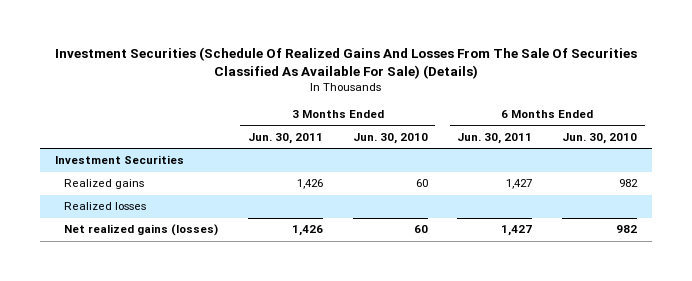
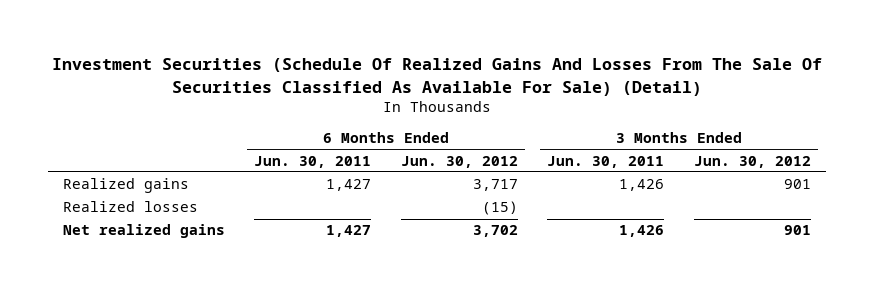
[54,46,637,79] Investment Securities (Schedule Of Realized Gains And Losses From The Sale Of Securities Classified As Available For Sale) (Details) -> [51,58,822,96] Investment Securities (Schedule Of Realized Gains And Losses From The Sale Of Securities Classified As Available For Sale) (Detail)
[352,133,428,145] Jun. 30, 2010 -> none
[562,133,638,145] Jun. 30, 2010 -> none
none -> [400,155,518,168] Jun. 30, 2012
none -> [693,155,811,168] Jun. 30, 2012
[54,155,184,165] Investment Securities -> none
[64,224,219,237] Net realized gains (losses) -> [62,224,225,239] Net realized gains

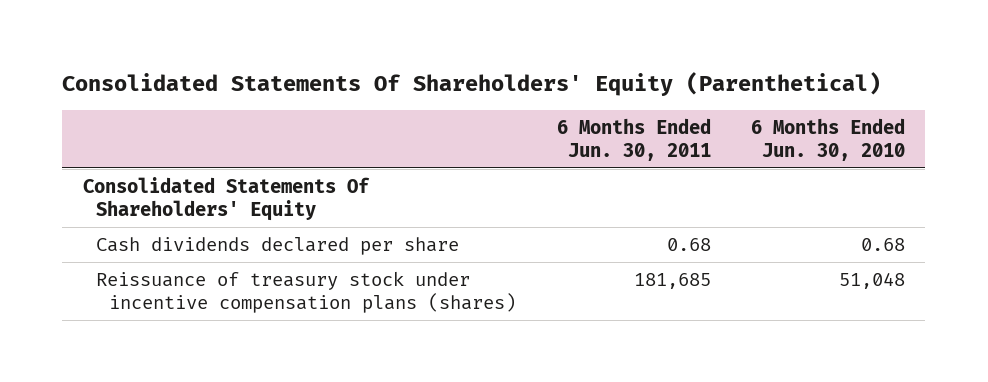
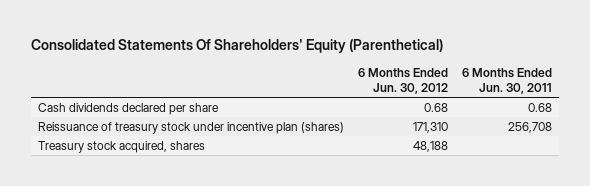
[751,117,906,161] 6 Months Ended Jun. 30, 2010 -> none
none -> [358,67,449,94] 6 Months Ended Jun. 30, 2012
[82,177,370,222] Consolidated Statements Of Shareholders' Equity -> none
[96,271,517,314] Reissuance of treasury stock under incentive compensation plans (shares) -> [38,122,345,135] Reissuance of treasury stock under incentive plan (shares)
[633,273,711,290] 181,685 -> [508,122,553,134] 256,708
none -> [38,141,206,154] Treasury stock acquired, shares

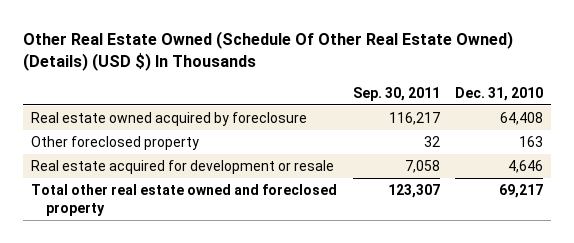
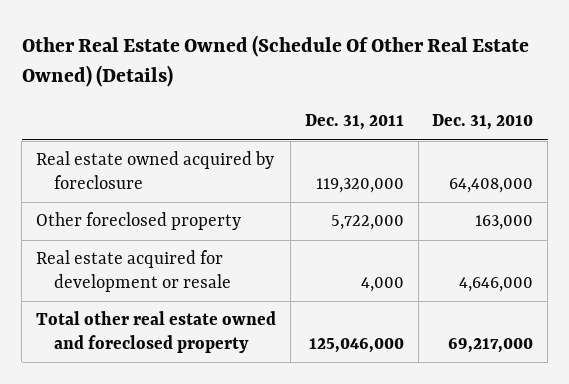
[23,31,514,71] Other Real Estate Owned (Schedule Of Other Real Estate Owned) (Details) (USD $) In Thousands -> [21,35,529,88] Other Real Estate Owned (Schedule Of Other Real Estate Owned) (Details)
[352,87,440,102] Sep. 30, 2011 -> none
none -> [304,114,404,131] Dec. 31, 2011
[500,111,544,125] 64,408 -> [449,177,534,193] 64,408,000
[519,135,544,147] 163 -> [475,215,534,231] 163,000
[508,159,544,173] 4,646 -> [459,276,534,292] 4,646,000
[499,183,544,198] 69,217 -> [448,337,534,353] 69,217,000

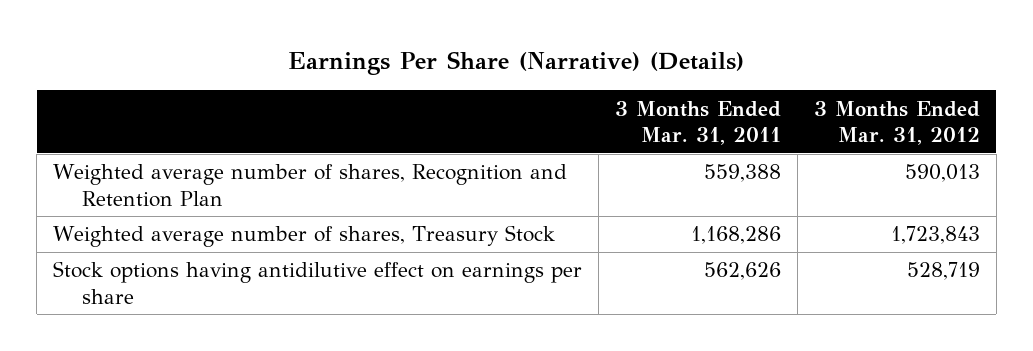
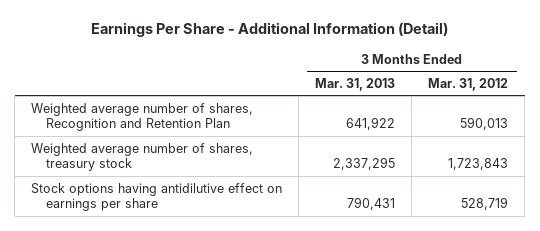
[288,51,745,76] Earnings Per Share (Narrative) (Details) -> [90,22,448,38] Earnings Per Share - Additional Information (Detail)
[614,100,781,145] 3 Months Ended Mar. 31, 2011 -> none
none -> [315,77,396,91] Mar. 31, 2013
[53,225,556,248] Weighted average number of shares, Treasury Stock -> [31,142,254,172] Weighted average number of shares, treasury stock

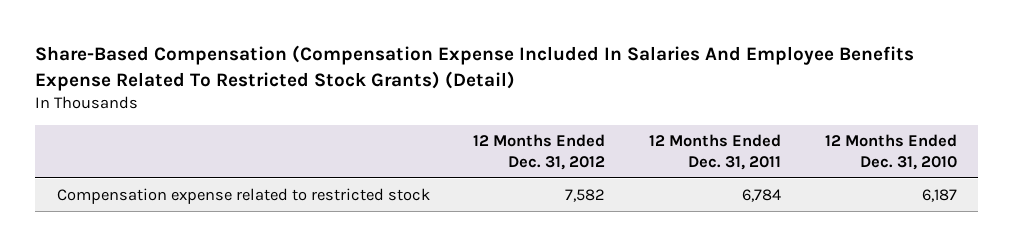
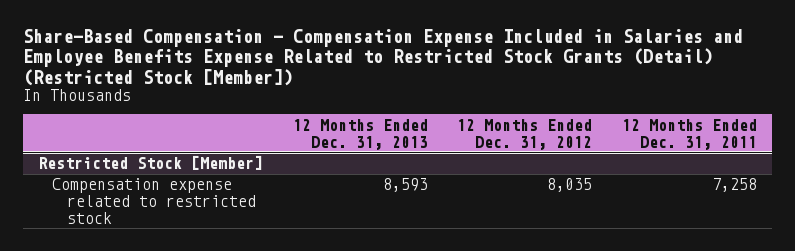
[34,45,914,91] Share-Based Compensation (Compensation Expense Included In Salaries And Employee Benefits Expense Related To Restricted Stock Grants) (Detail) -> [22,29,743,86] Share-Based Compensation - Compensation Expense Included in Salaries and Employee Benefits Expense Related to Restricted Stock Grants (Detail) (Restricted Stock [Member])
[824,133,957,170] 12 Months Ended Dec. 31, 2010 -> none
none -> [292,118,428,150] 12 Months Ended Dec. 31, 2013
none -> [37,155,263,171] Restricted Stock [Member]
[565,189,606,203] 7,582 -> [547,178,593,193] 8,035
[741,189,781,203] 6,784 -> [712,178,758,193] 7,258

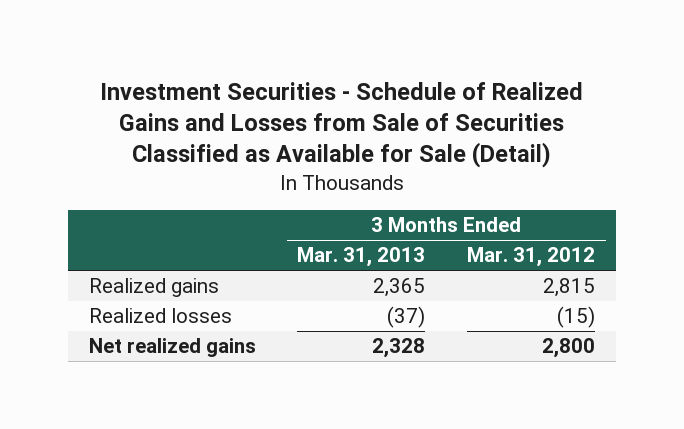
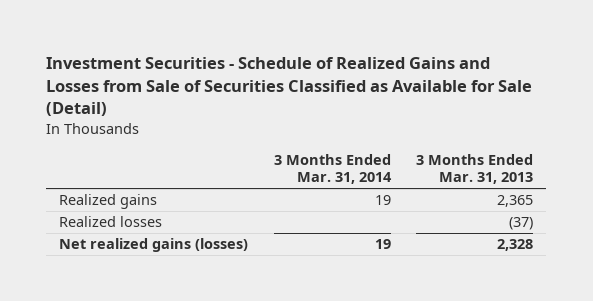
[467,247,596,268] Mar. 31, 2012 -> none
none -> [273,153,392,185] 3 Months Ended Mar. 31, 2014
[88,338,256,358] Net realized gains -> [59,238,249,253] Net realized gains (losses)

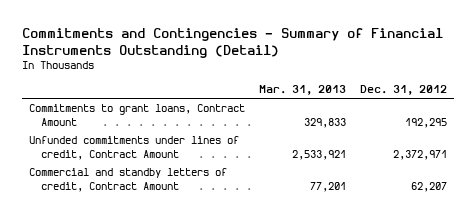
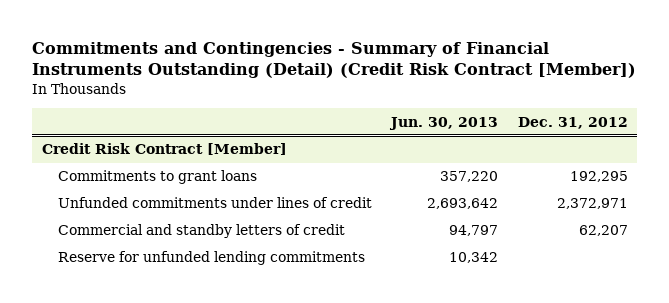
[21,28,443,58] Commitments and Contingencies - Summary of Financial Instruments Outstanding (Detail) -> [32,41,637,79] Commitments and Contingencies - Summary of Financial Instruments Outstanding (Detail) (Credit Risk Contract [Member])
[258,85,346,96] Mar. 31, 2013 -> none
none -> [389,116,499,130] Jun. 30, 2013
none -> [41,143,287,156] Credit Risk Contract [Member]
[28,104,245,127] Commitments to grant loans, Contract Amount -> [58,170,258,185] Commitments to grant loans
[28,136,239,161] Unfunded commitments under lines of credit, Contract Amount -> [58,197,373,209] Unfunded commitments under lines of credit
[28,168,227,193] Commercial and standby letters of credit, Contract Amount -> [58,224,346,239] Commercial and standby letters of credit
none -> [58,251,366,266] Reserve for unfunded lending commitments

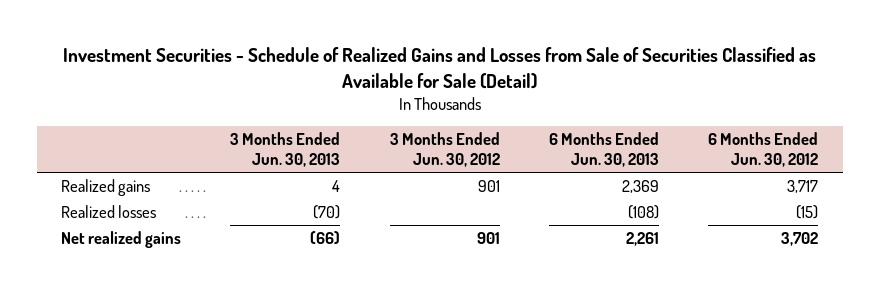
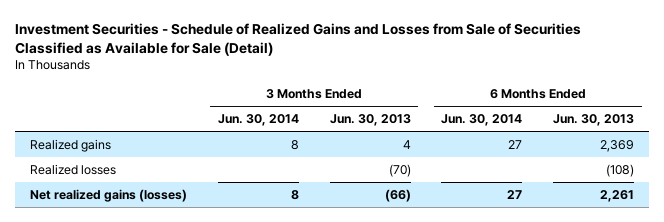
[389,132,500,168] 3 Months Ended Jun. 30, 2012 -> none
[708,132,819,168] 6 Months Ended Jun. 30, 2012 -> none
none -> [217,114,299,127] Jun. 30, 2014
none -> [441,114,523,127] Jun. 30, 2014
[61,230,182,248] Net realized gains -> [29,188,187,202] Net realized gains (losses)

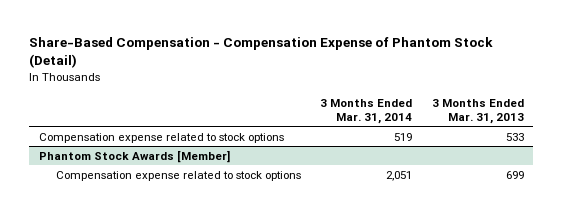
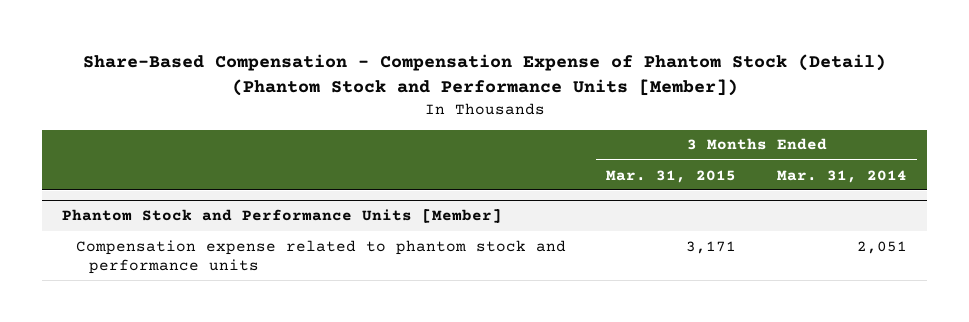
[28,37,493,69] Share-Based Compensation - Compensation Expense of Phantom Stock (Detail) -> [82,53,886,96] Share-Based Compensation - Compensation Expense of Phantom Stock (Detail) (Phantom Stock and Performance Units [Member])
[431,98,524,124] 3 Months Ended Mar. 31, 2013 -> none
none -> [606,169,737,183] Mar. 31, 2015
[38,149,230,163] Phantom Stock Awards [Member] -> none
[55,170,301,181] Compensation expense related to stock options -> none
none -> [62,209,503,224] Phantom Stock and Performance Units [Member]
[38,132,284,143] Compensation expense related to stock options -> [75,239,566,274] Compensation expense related to phantom stock and performance units
[394,132,413,141] 519 -> [857,240,908,254] 2,051

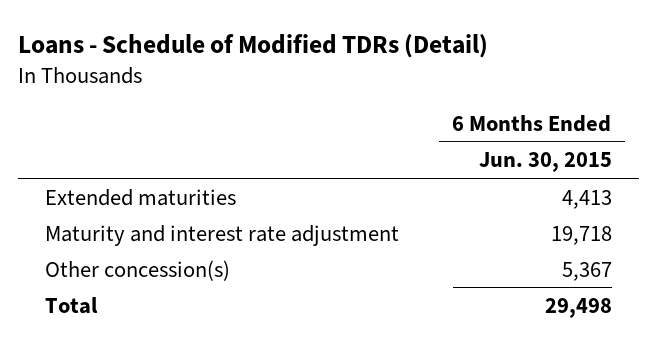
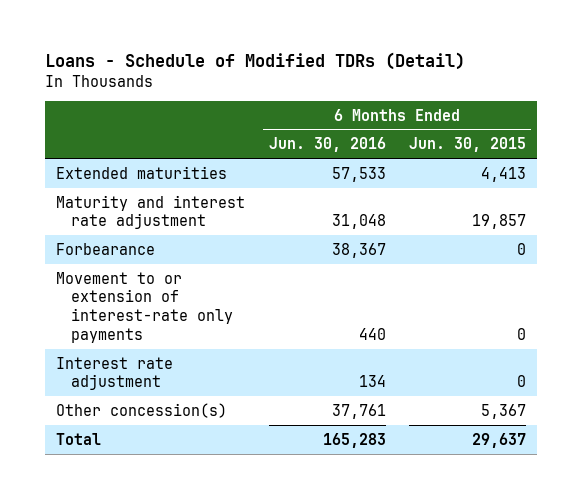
none -> [268,137,386,153] Jun. 30, 2016
[550,225,612,245] 19,718 -> [471,214,526,230] 19,857
none -> [56,242,156,255] Forbearance
none -> [56,271,233,343] Movement to or extension of interest-rate only payments
none -> [56,356,174,391] Interest rate adjustment
[544,297,612,318] 29,498 -> [471,432,526,448] 29,637

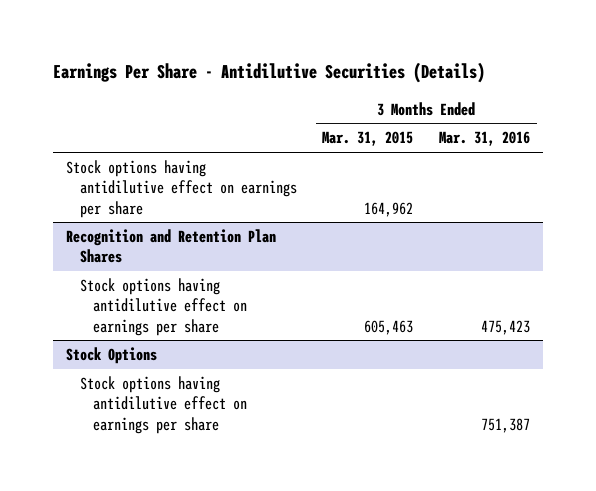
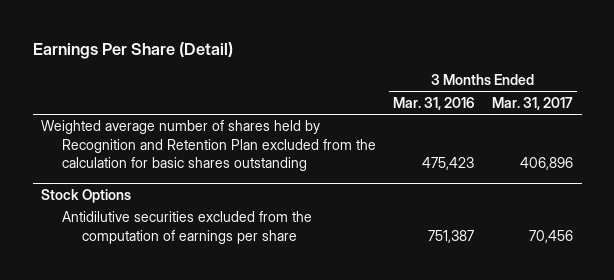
[53,62,486,84] Earnings Per Share - Antidilutive Securities (Details) -> [32,41,233,59] Earnings Per Share (Detail)
[322,131,414,147] Mar. 31, 2015 -> none
none -> [492,96,574,110] Mar. 31, 2017
[66,160,297,218] Stock options having antidilutive effect on earnings per share -> none
[66,229,277,264] Recognition and Retention Plan Shares -> none
[79,278,248,336] Stock options having antidilutive effect on earnings per share -> [41,120,376,171] Weighted average number of shares held by Recognition and Retention Plan excluded from the calculation for basic shares outstanding
[79,376,248,434] Stock options having antidilutive effect on earnings per share -> [61,211,312,244] Antidilutive securities excluded from the computation of earnings per share

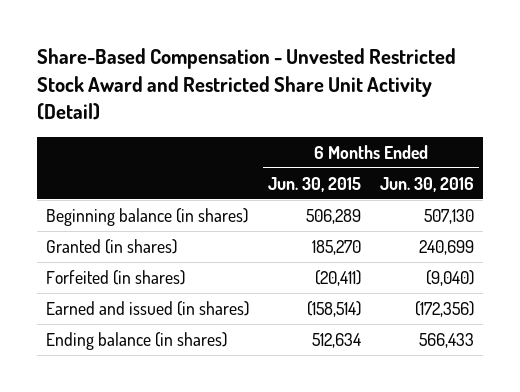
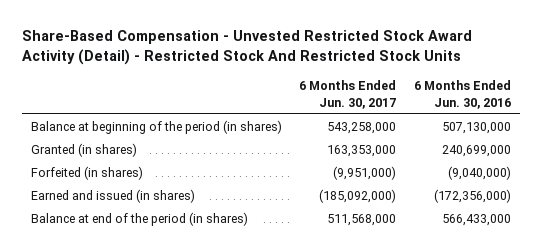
[36,48,456,121] Share-Based Compensation - Unvested Restricted Stock Award and Restricted Share Unit Activity (Detail) -> [21,30,472,66] Share-Based Compensation - Unvested Restricted Stock Award Activity (Detail) - Restricted Stock And Restricted Stock Units
[267,176,361,192] Jun. 30, 2015 -> none
none -> [299,80,397,109] 6 Months Ended Jun. 30, 2017
[46,207,249,226] Beginning balance (in shares) -> [30,120,282,135] Balance at beginning of the period (in shares)
[423,208,474,224] 507,130 -> [442,122,512,135] 507,130,000
[418,239,474,255] 240,699 -> [442,145,512,158] 240,699,000
[425,269,474,286] (9,040) -> [448,166,512,181] (9,040,000)
[414,300,474,317] (172,356) -> [434,189,512,204] (172,356,000)
[46,331,228,350] Ending balance (in shares) -> [30,212,248,227] Balance at end of the period (in shares)
[418,332,474,348] 566,433 -> [442,214,512,227] 566,433,000

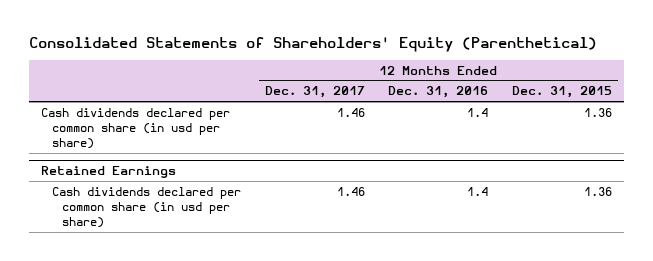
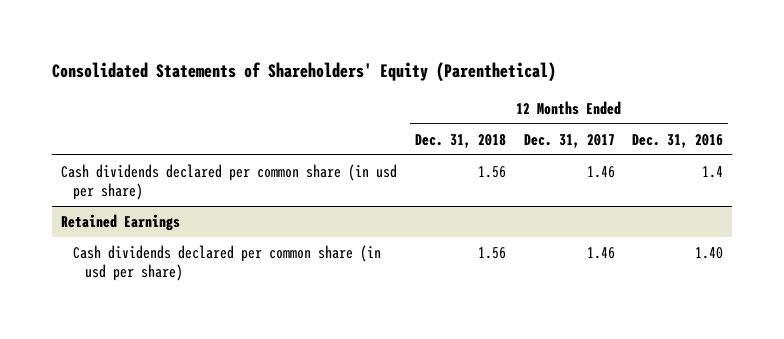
[512,86,613,99] Dec. 31, 2015 -> none
none -> [414,133,506,148] Dec. 31, 2018
[467,186,489,196] 1.4 -> [695,247,724,260] 1.40

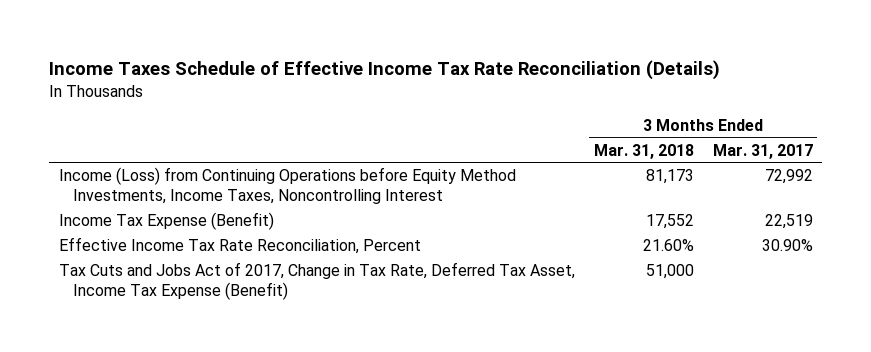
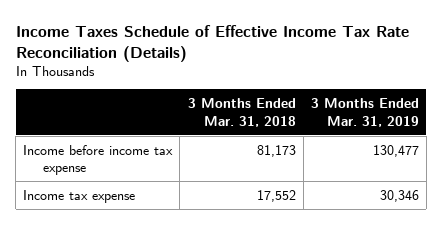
[712,143,813,159] Mar. 31, 2017 -> none
none -> [310,98,419,127] 3 Months Ended Mar. 31, 2019
[58,237,421,255] Effective Income Tax Rate Reconciliation, Percent -> none
[58,262,575,301] Tax Cuts and Jobs Act of 2017, Change in Tax Rate, Deferred Tax Asset, Income Tax Expense (Benefit) -> none
[58,167,516,205] Income (Loss) from Continuing Operations before Equity Method Investments, Income Taxes, Noncontrolling Interest -> [23,144,174,176] Income before income tax expense
[58,212,274,231] Income Tax Expense (Benefit) -> [23,189,136,203] Income tax expense

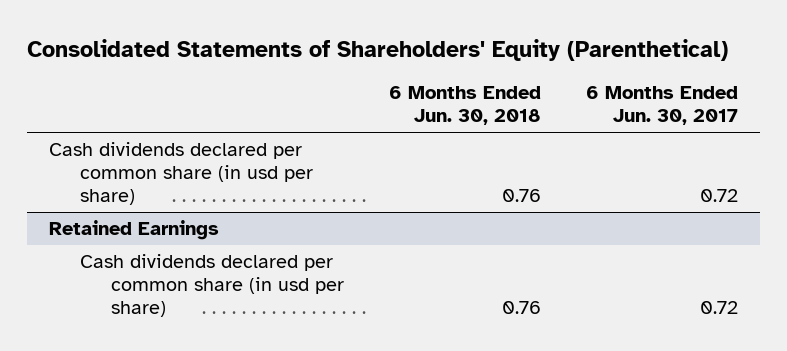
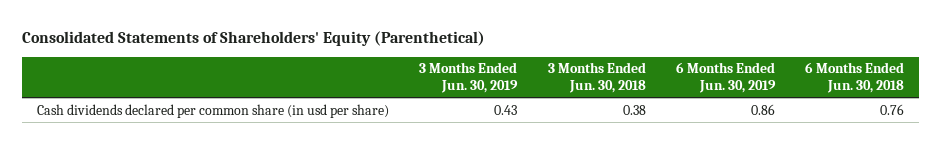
[585,86,738,126] 6 Months Ended Jun. 30, 2017 -> none
none -> [419,62,519,94] 3 Months Ended Jun. 30, 2019
none -> [547,62,646,94] 3 Months Ended Jun. 30, 2018
none -> [675,62,776,94] 6 Months Ended Jun. 30, 2019
[49,220,220,241] Retained Earnings -> none
[79,254,344,317] Cash dividends declared per common share (in usd per share) -> none

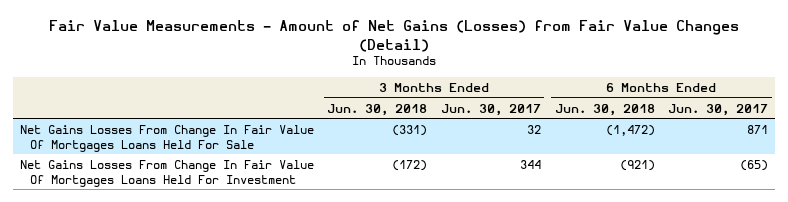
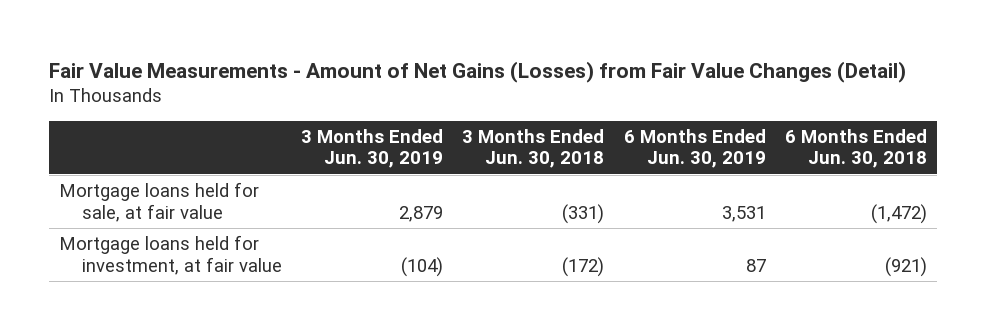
[440,103,541,116] Jun. 30, 2017 -> none
[668,103,769,116] Jun. 30, 2017 -> none
none -> [300,128,443,169] 3 Months Ended Jun. 30, 2019
none -> [623,128,766,169] 6 Months Ended Jun. 30, 2019
[19,124,314,152] Net Gains Losses From Change In Fair Value Of Mortgages Loans Held For Sale -> [59,182,260,222] Mortgage loans held for sale, at fair value
[19,159,314,187] Net Gains Losses From Change In Fair Value Of Mortgages Loans Held For Investment -> [59,235,282,275] Mortgage loans held for investment, at fair value

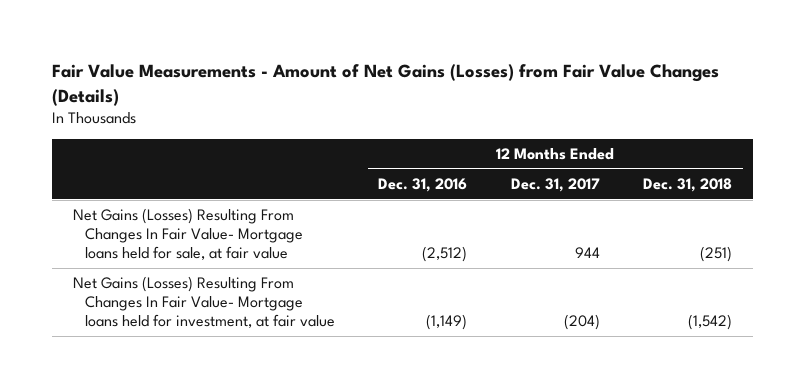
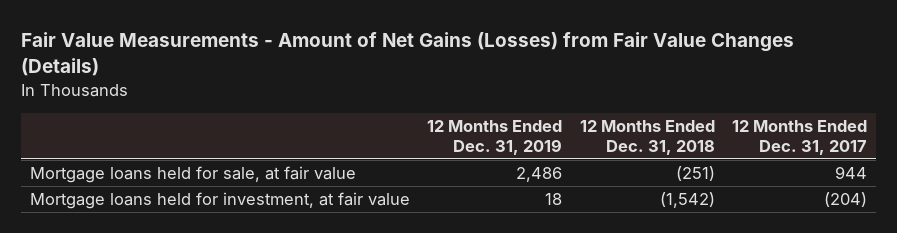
[378,178,468,193] Dec. 31, 2016 -> none
none -> [427,119,563,155] 12 Months Ended Dec. 31, 2019
[73,208,304,261] Net Gains (Losses) Resulting From Changes In Fair Value- Mortgage loans held for sale, at fair value -> [30,166,357,184] Mortgage loans held for sale, at fair value
[73,276,336,329] Net Gains (Losses) Resulting From Changes In Fair Value- Mortgage loans held for investment, at fair value -> [30,192,411,210] Mortgage loans held for investment, at fair value

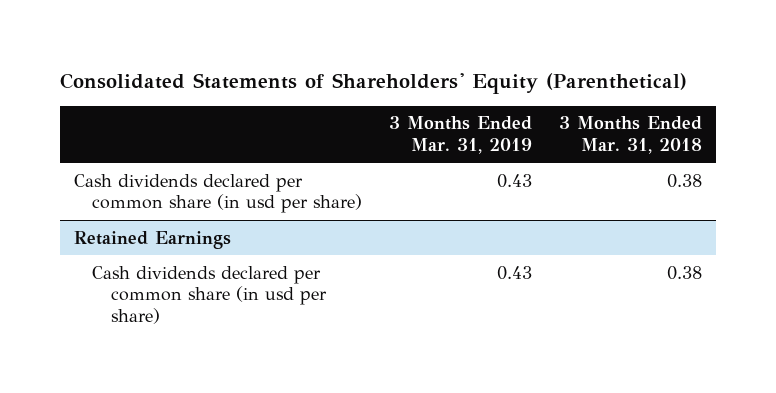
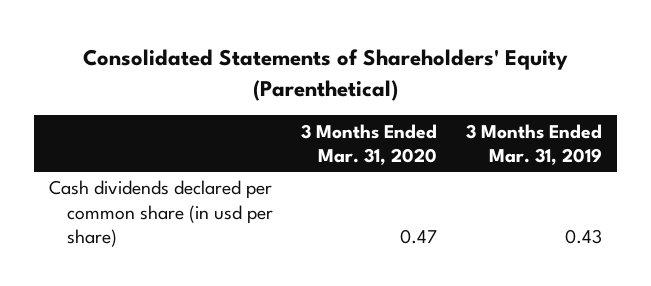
[559,116,703,154] 3 Months Ended Mar. 31, 2018 -> none
none -> [301,123,438,165] 3 Months Ended Mar. 31, 2020
[73,230,231,249] Retained Earnings -> none
[92,265,327,325] Cash dividends declared per common share (in usd per share) -> none

